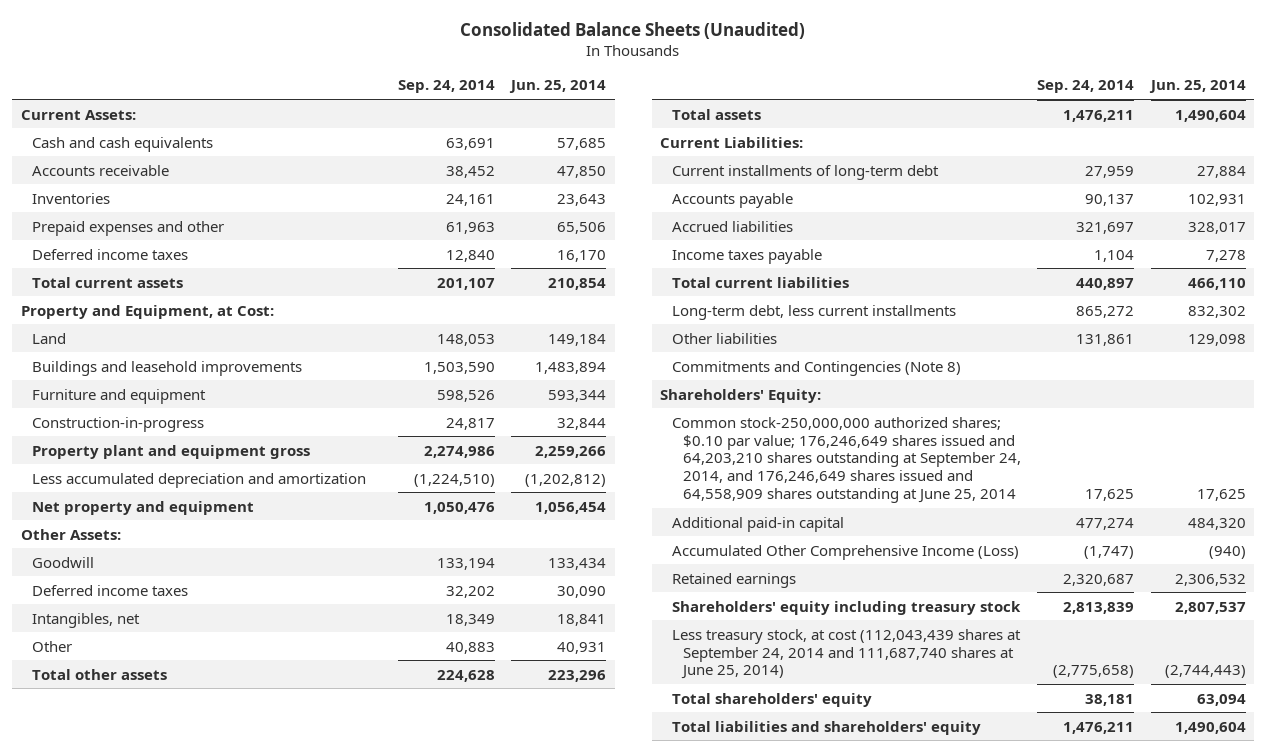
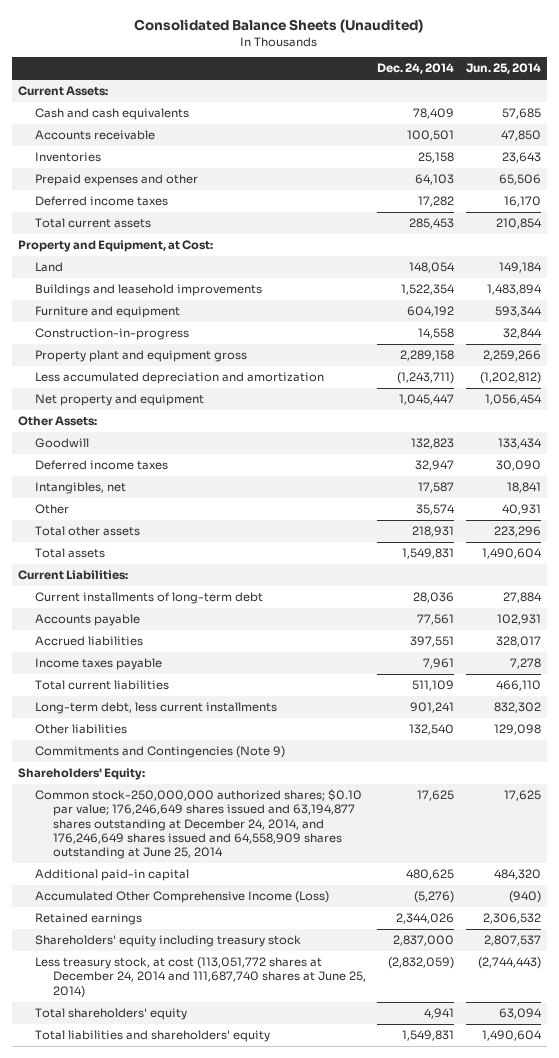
[397,80,495,94] Sep. 24, 2014 -> none
none -> [377,63,455,75] Dec. 24, 2014
[671,360,961,376] Commitments and Contingencies (Note 8) -> [35,746,286,759] Commitments and Contingencies (Note 9)
[671,416,1021,504] Common stock-250,000,000 authorized shares; $0.10 par value; 176,246,649 shares issued and 64,203,210 shares outstanding at September 24, 2014, and 176,246,649 shares issued and 64,558,909 shares outstanding at June 25, 2014 -> [35,789,363,860] Common stock-250,000,000 authorized shares; $0.10 par value; 176,246,649 shares issued and 63,194,877 shares outstanding at December 24, 2014, and 176,246,649 shares issued and 64,558,909 shares outstanding at June 25, 2014
[671,628,1021,680] Less treasury stock, at cost (112,043,439 shares at September 24, 2014 and 111,687,740 shares at June 25, 2014) -> [35,957,366,998] Less treasury stock, at cost (113,051,772 shares at December 24, 2014 and 111,687,740 shares at June 25, 2014)

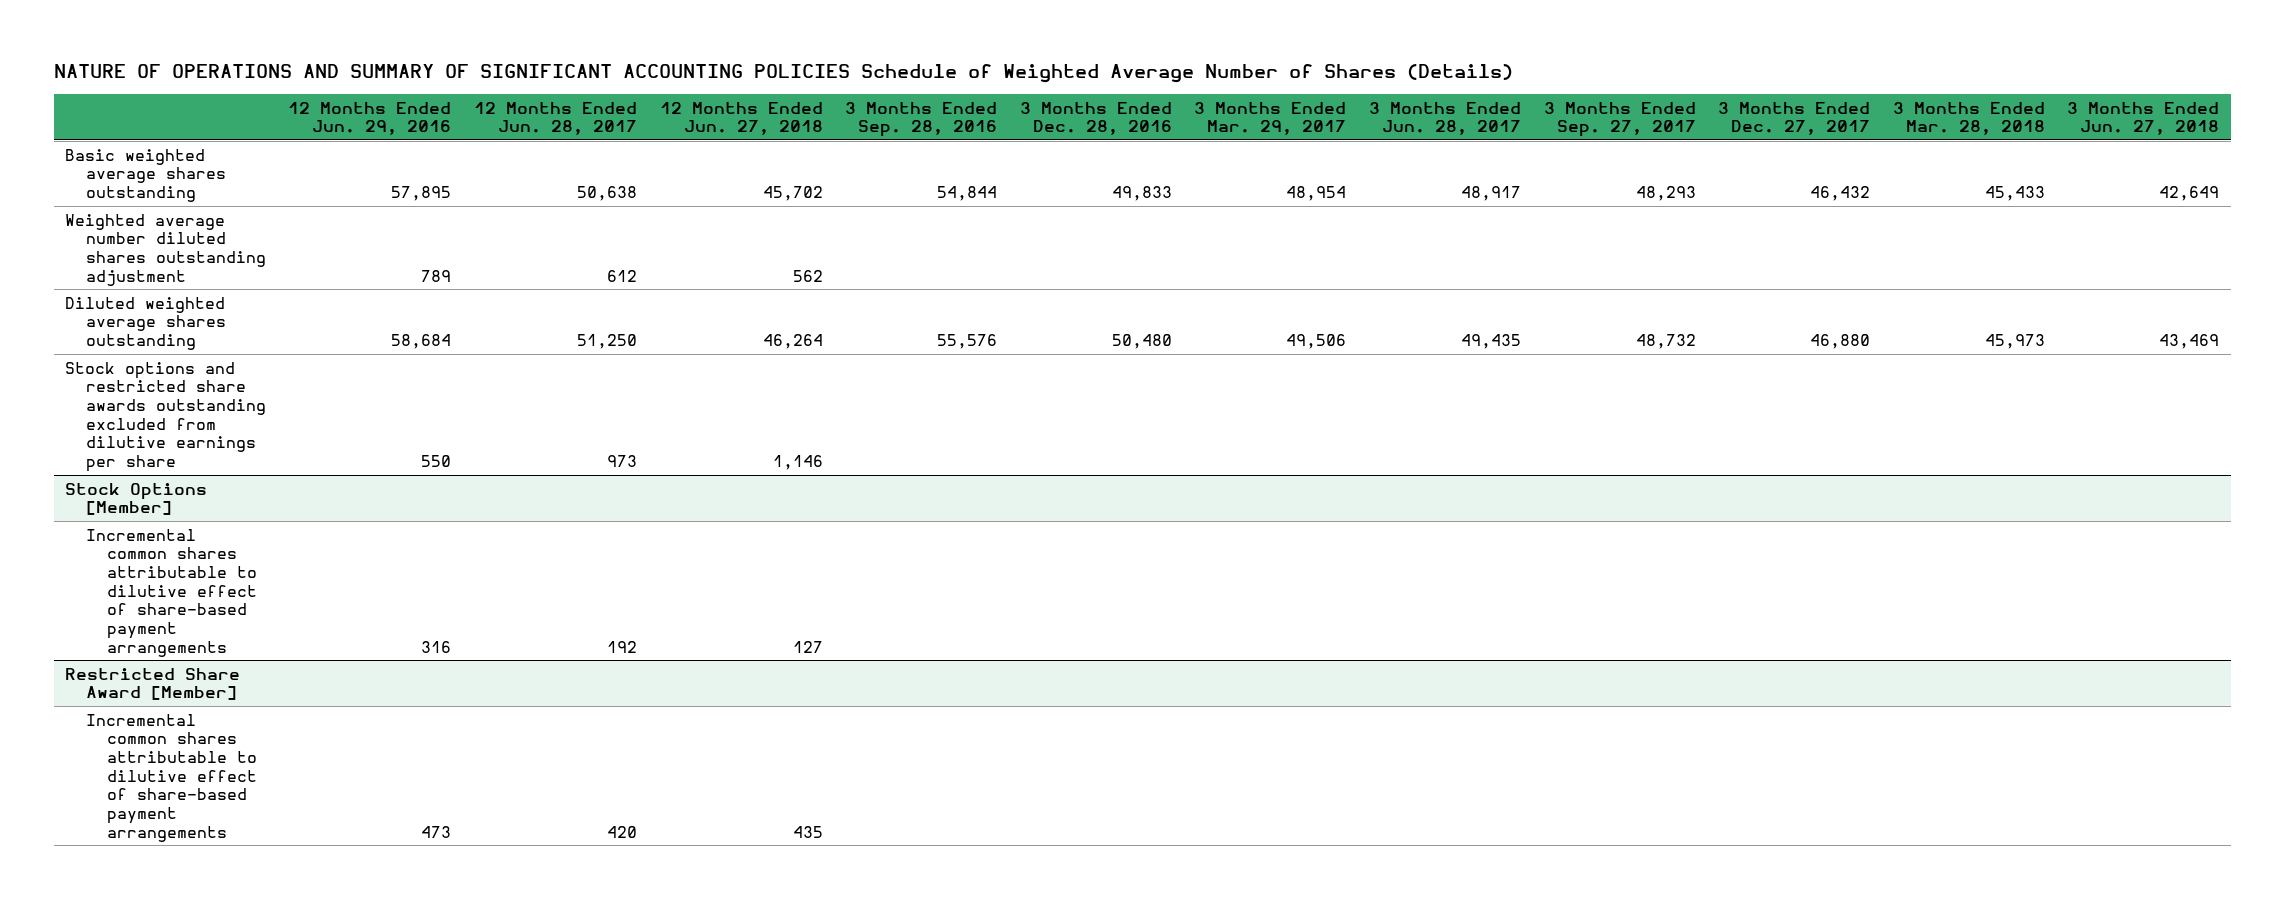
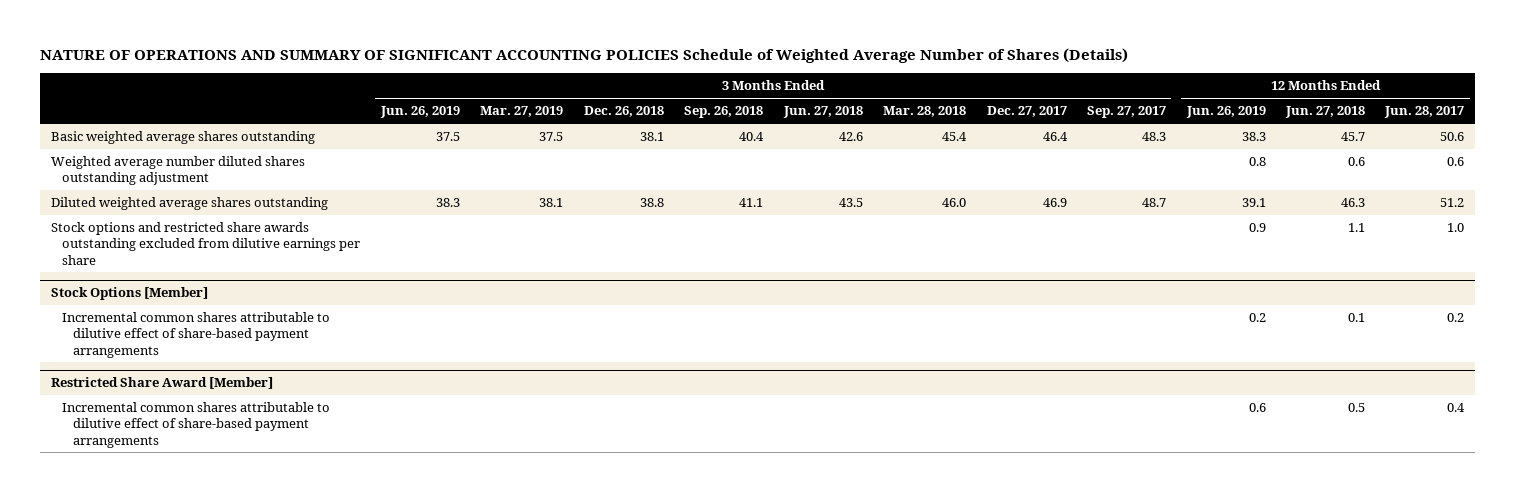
[288,101,452,136] 12 Months Ended Jun. 29, 2016 -> none
[845,101,998,138] 3 Months Ended Sep. 28, 2016 -> none
[1019,101,1172,136] 3 Months Ended Dec. 28, 2016 -> none
[1194,101,1347,136] 3 Months Ended Mar. 29, 2017 -> none
[1368,101,1521,136] 3 Months Ended Jun. 28, 2017 -> none
none -> [379,106,460,119] Jun. 26, 2019
none -> [480,106,564,118] Mar. 27, 2019
none -> [583,106,664,118] Dec. 26, 2018
none -> [684,106,764,119] Sep. 26, 2018
none -> [1185,106,1266,119] Jun. 26, 2019
[576,185,637,201] 50,638 -> [1440,132,1465,142] 50.6
[762,185,823,201] 45,702 -> [1341,132,1366,142] 45.7
[1635,185,1696,201] 48,293 -> [1142,132,1167,142] 48.3
[1810,185,1871,201] 46,432 -> [1042,132,1068,142] 46.4
[1984,185,2045,201] 45,433 -> [942,132,968,142] 45.4
[2159,185,2220,201] 42,649 -> [838,132,863,142] 42.6
[606,269,637,282] 612 -> [1447,157,1465,167] 0.6
[792,269,823,282] 562 -> [1348,157,1366,167] 0.6
[576,333,637,349] 51,250 -> [1440,198,1465,208] 51.2
[762,333,823,349] 46,264 -> [1341,198,1366,208] 46.3
[1635,333,1696,349] 48,732 -> [1142,198,1167,208] 48.7
[1810,333,1871,349] 46,880 -> [1042,198,1067,208] 46.9
[1984,333,2045,349] 45,973 -> [942,198,967,208] 46.0
[2159,333,2220,349] 43,469 -> [838,198,863,208] 43.5
[606,455,637,468] 973 -> [1447,223,1465,233] 1.0
[772,455,823,471] 1,146 -> [1348,223,1366,233] 1.1
[606,640,637,653] 192 -> [1447,313,1465,323] 0.2
[792,640,823,653] 127 -> [1348,313,1366,323] 0.1
[606,825,637,838] 420 -> [1447,403,1466,413] 0.4
[792,825,823,838] 435 -> [1348,403,1366,413] 0.5

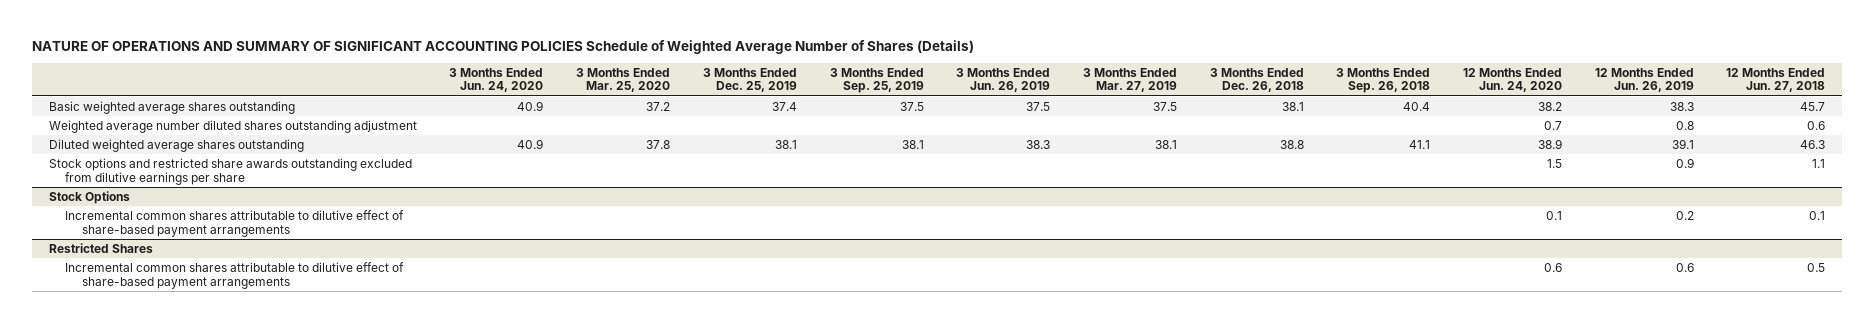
[782,106,863,119] Jun. 27, 2018 -> none
[883,106,967,118] Mar. 28, 2018 -> none
[986,106,1067,118] Dec. 27, 2017 -> none
[1087,106,1167,119] Sep. 27, 2017 -> none
[1384,106,1465,119] Jun. 28, 2017 -> none
none -> [449,67,544,93] 3 Months Ended Jun. 24, 2020
none -> [576,67,671,93] 3 Months Ended Mar. 25, 2020
none -> [702,67,797,93] 3 Months Ended Dec. 25, 2019
none -> [829,67,924,94] 3 Months Ended Sep. 25, 2019
none -> [1463,67,1563,93] 12 Months Ended Jun. 24, 2020
[50,287,208,301] Stock Options [Member] -> [48,191,130,205] Stock Options
[50,377,273,390] Restricted Share Award [Member] -> [48,243,153,254] Restricted Shares

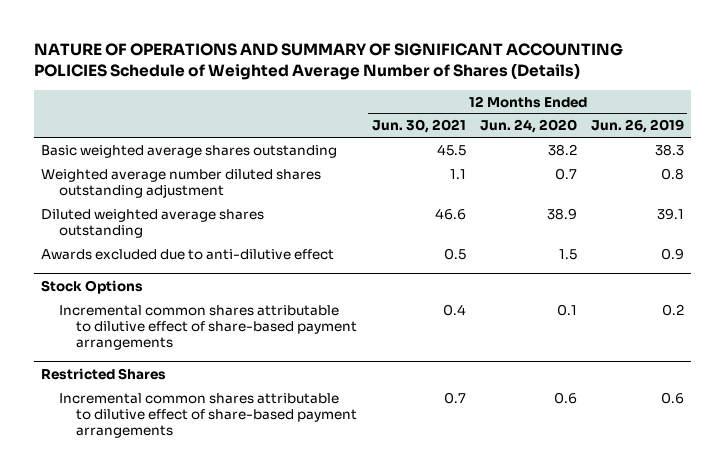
[449,67,544,93] 3 Months Ended Jun. 24, 2020 -> none
[576,67,671,93] 3 Months Ended Mar. 25, 2020 -> none
[702,67,797,93] 3 Months Ended Dec. 25, 2019 -> none
[829,67,924,94] 3 Months Ended Sep. 25, 2019 -> none
[956,67,1051,93] 3 Months Ended Jun. 26, 2019 -> none
[1082,67,1177,93] 3 Months Ended Mar. 27, 2019 -> none
[1209,67,1304,93] 3 Months Ended Dec. 26, 2018 -> none
[1336,67,1431,94] 3 Months Ended Sep. 26, 2018 -> none
[1726,67,1826,93] 12 Months Ended Jun. 27, 2018 -> none
none -> [371,119,466,134] Jun. 30, 2021
[48,158,412,185] Stock options and restricted share awards outstanding excluded from dilutive earnings per share -> [40,248,334,260] Awards excluded due to anti-dilutive effect

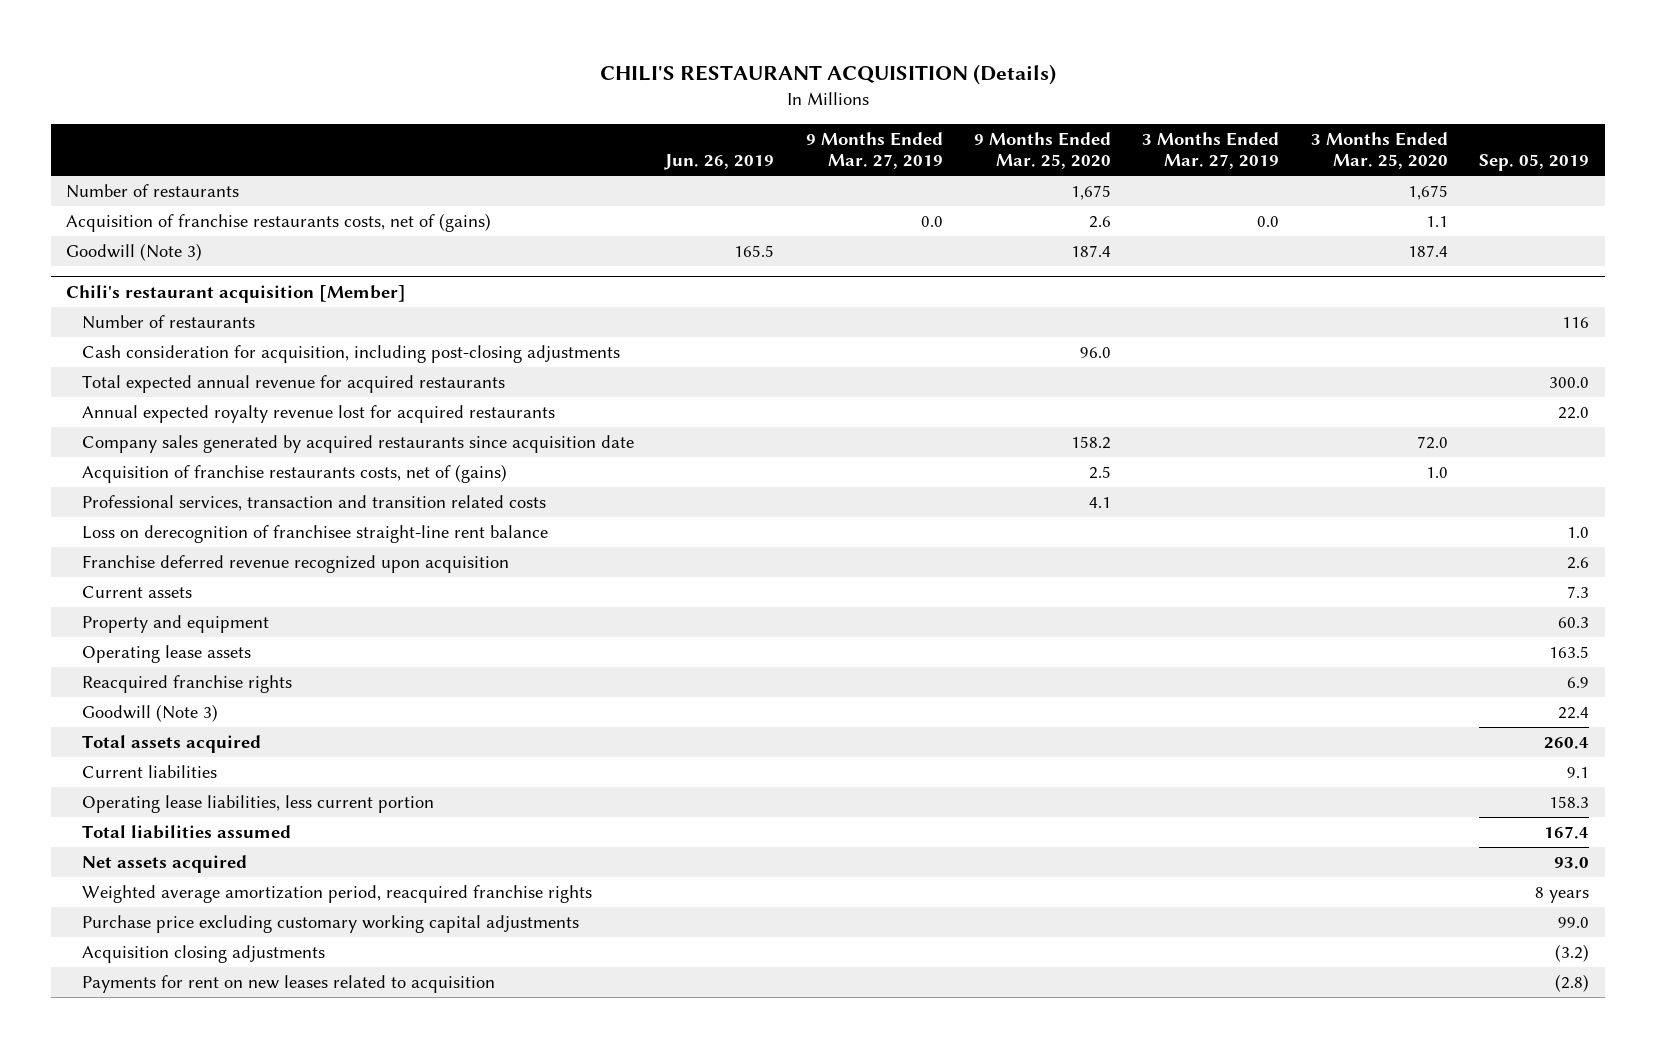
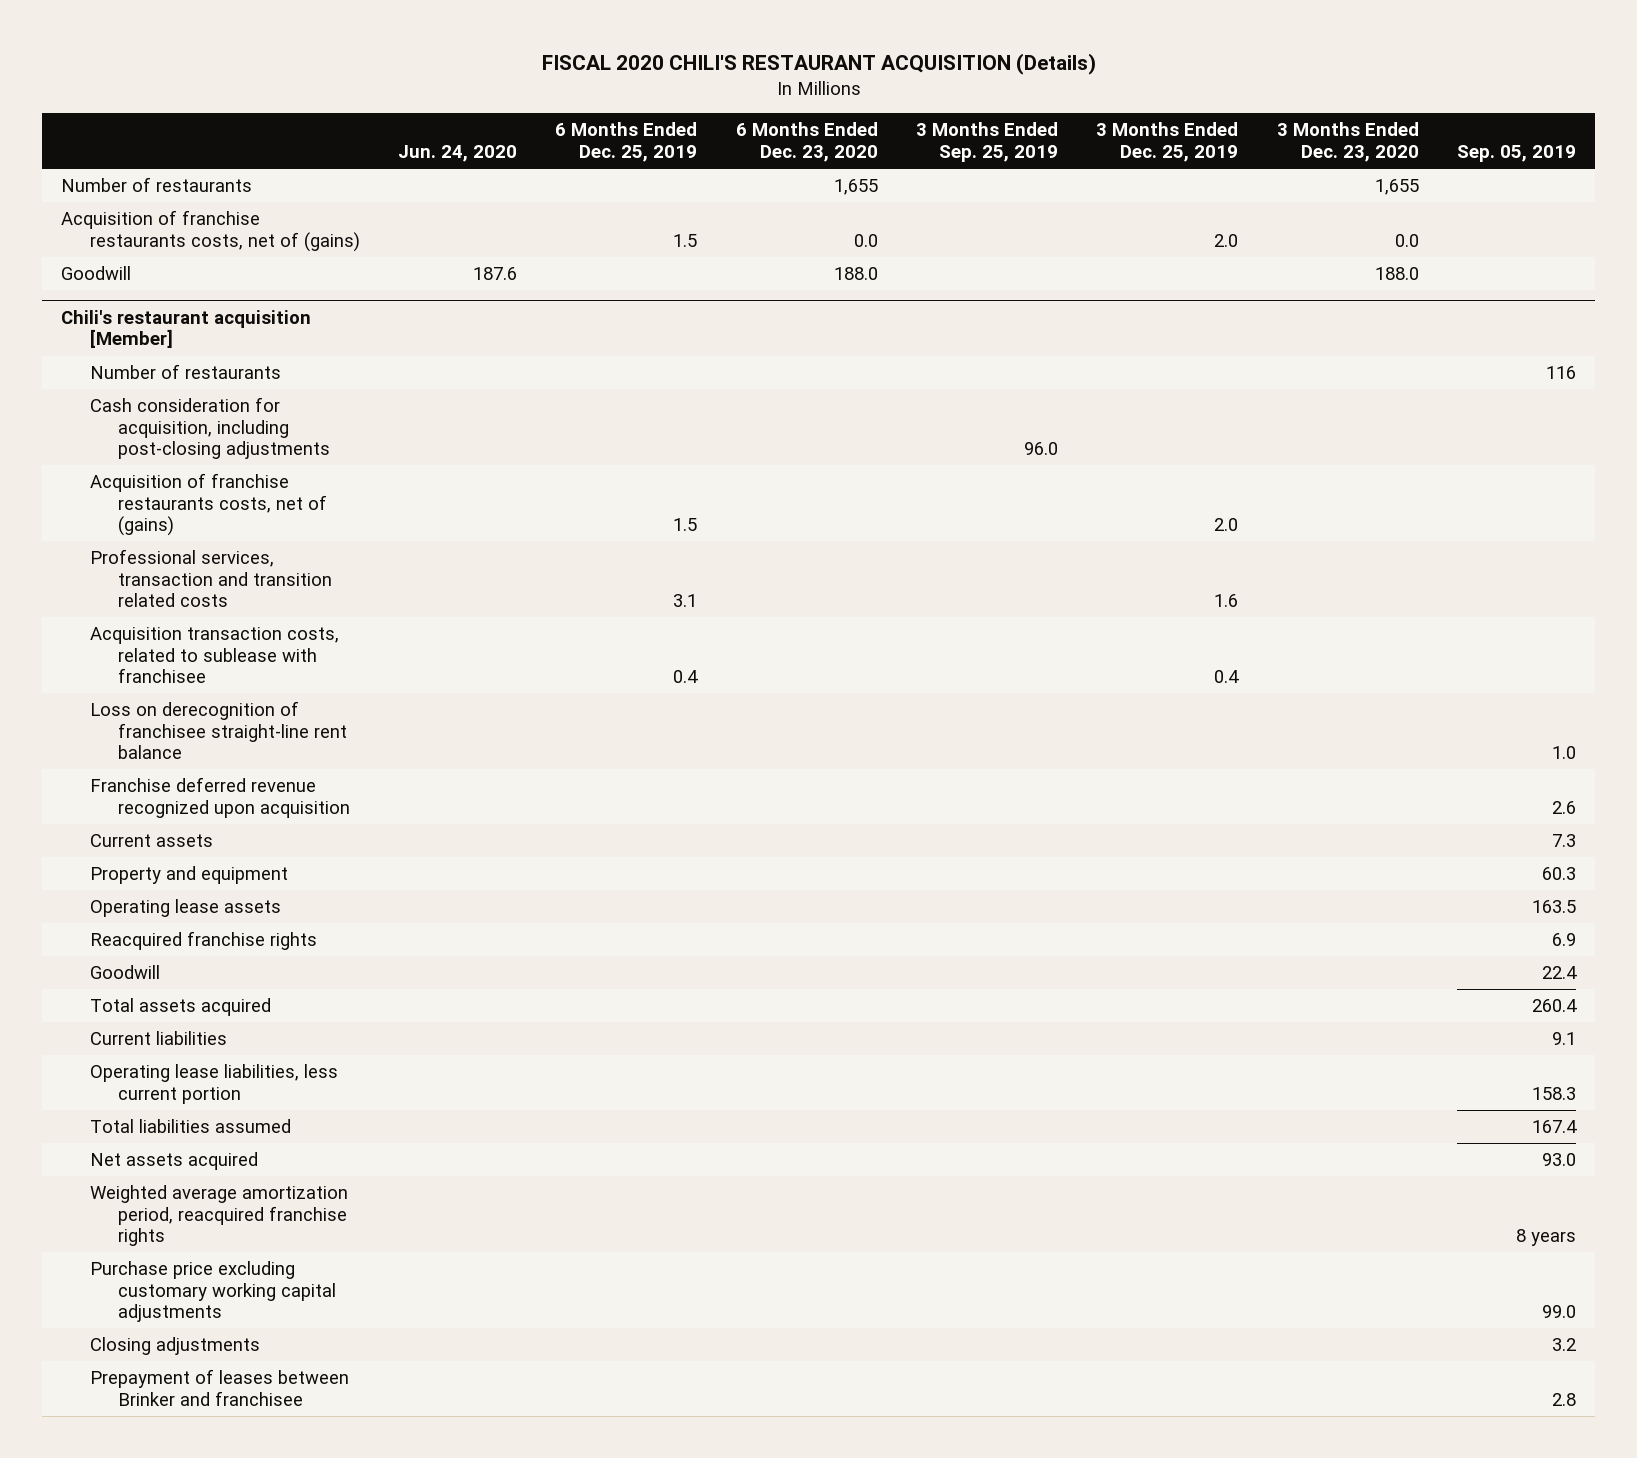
[599,63,1056,85] CHILI'S RESTAURANT ACQUISITION (Details) -> [541,53,1096,76] FISCAL 2020 CHILI'S RESTAURANT ACQUISITION (Details)
[664,154,775,171] Jun. 26, 2019 -> none
[805,131,943,170] 9 Months Ended Mar. 27, 2019 -> none
[974,131,1112,170] 9 Months Ended Mar. 25, 2020 -> none
[1142,131,1280,170] 3 Months Ended Mar. 27, 2019 -> none
[1310,131,1448,170] 3 Months Ended Mar. 25, 2020 -> none
none -> [397,144,517,162] Jun. 24, 2020
none -> [555,122,698,162] 6 Months Ended Dec. 25, 2019
none -> [735,122,878,162] 6 Months Ended Dec. 23, 2020
none -> [916,122,1059,162] 3 Months Ended Sep. 25, 2019
none -> [1096,122,1239,162] 3 Months Ended Dec. 25, 2019
none -> [1276,122,1419,162] 3 Months Ended Dec. 23, 2020
[66,243,203,262] Goodwill (Note 3) -> [60,266,131,281] Goodwill
[82,375,506,394] Total expected annual revenue for acquired restaurants -> none
[82,405,556,424] Annual expected royalty revenue lost for acquired restaurants -> none
[82,435,635,454] Company sales generated by acquired restaurants since acquisition date -> none
none -> [89,627,339,684] Acquisition transaction costs, related to sublease with franchisee
[82,704,219,723] Goodwill (Note 3) -> [89,965,160,980] Goodwill
[82,975,496,994] Payments for rent on new leases related to acquisition -> none
[82,945,326,964] Acquisition closing adjustments -> [89,1337,260,1356] Closing adjustments
[1555,944,1590,963] (3.2) -> [1552,1338,1577,1352] 3.2
none -> [89,1369,349,1406] Prepayment of leases between Brinker and franchisee

